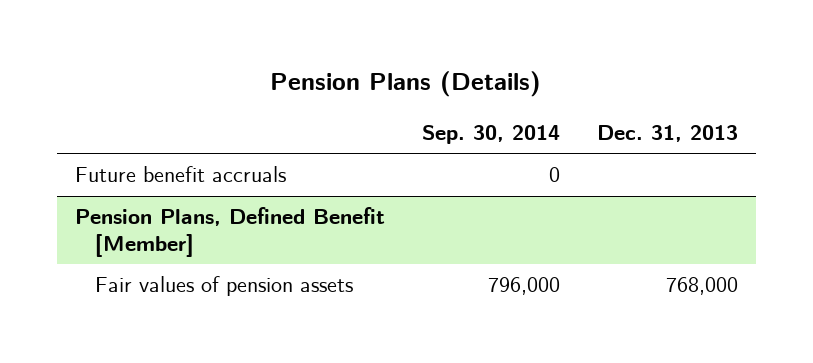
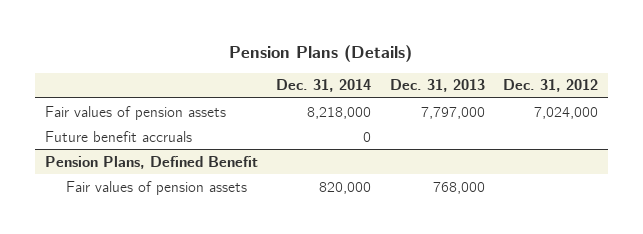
[421,124,560,144] Sep. 30, 2014 -> none
none -> [276,79,372,93] Dec. 31, 2014
none -> [503,79,599,93] Dec. 31, 2012
none -> [44,105,226,120] Fair values of pension assets
[75,207,386,257] Pension Plans, Defined Benefit [Member] -> [44,155,258,169] Pension Plans, Defined Benefit

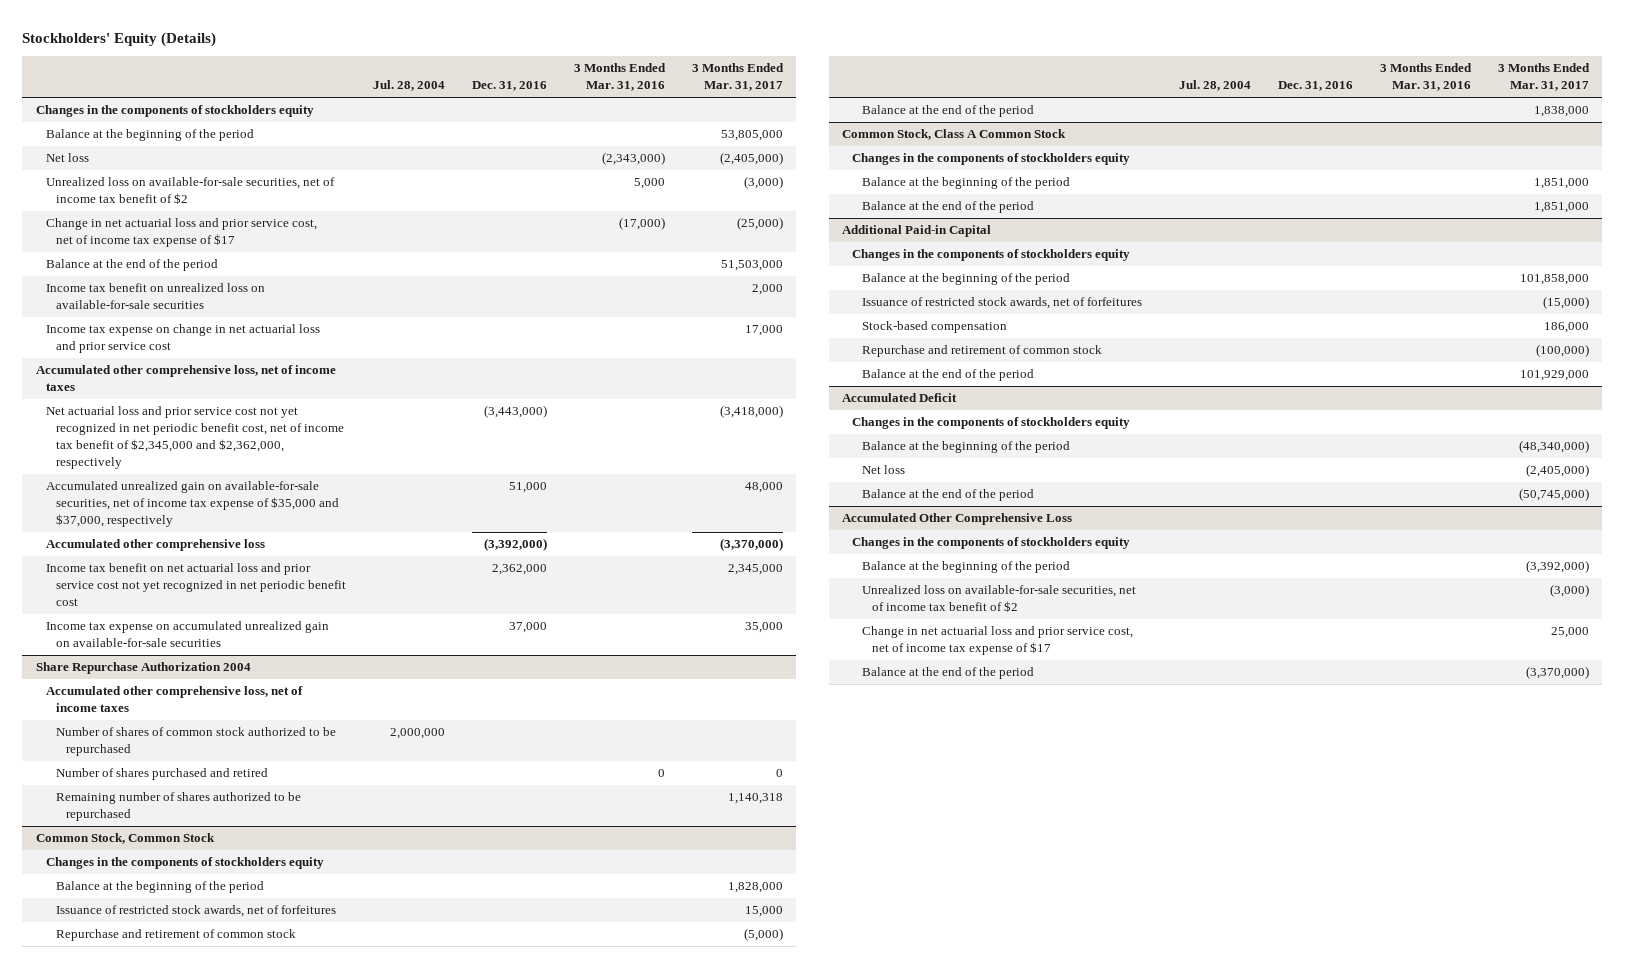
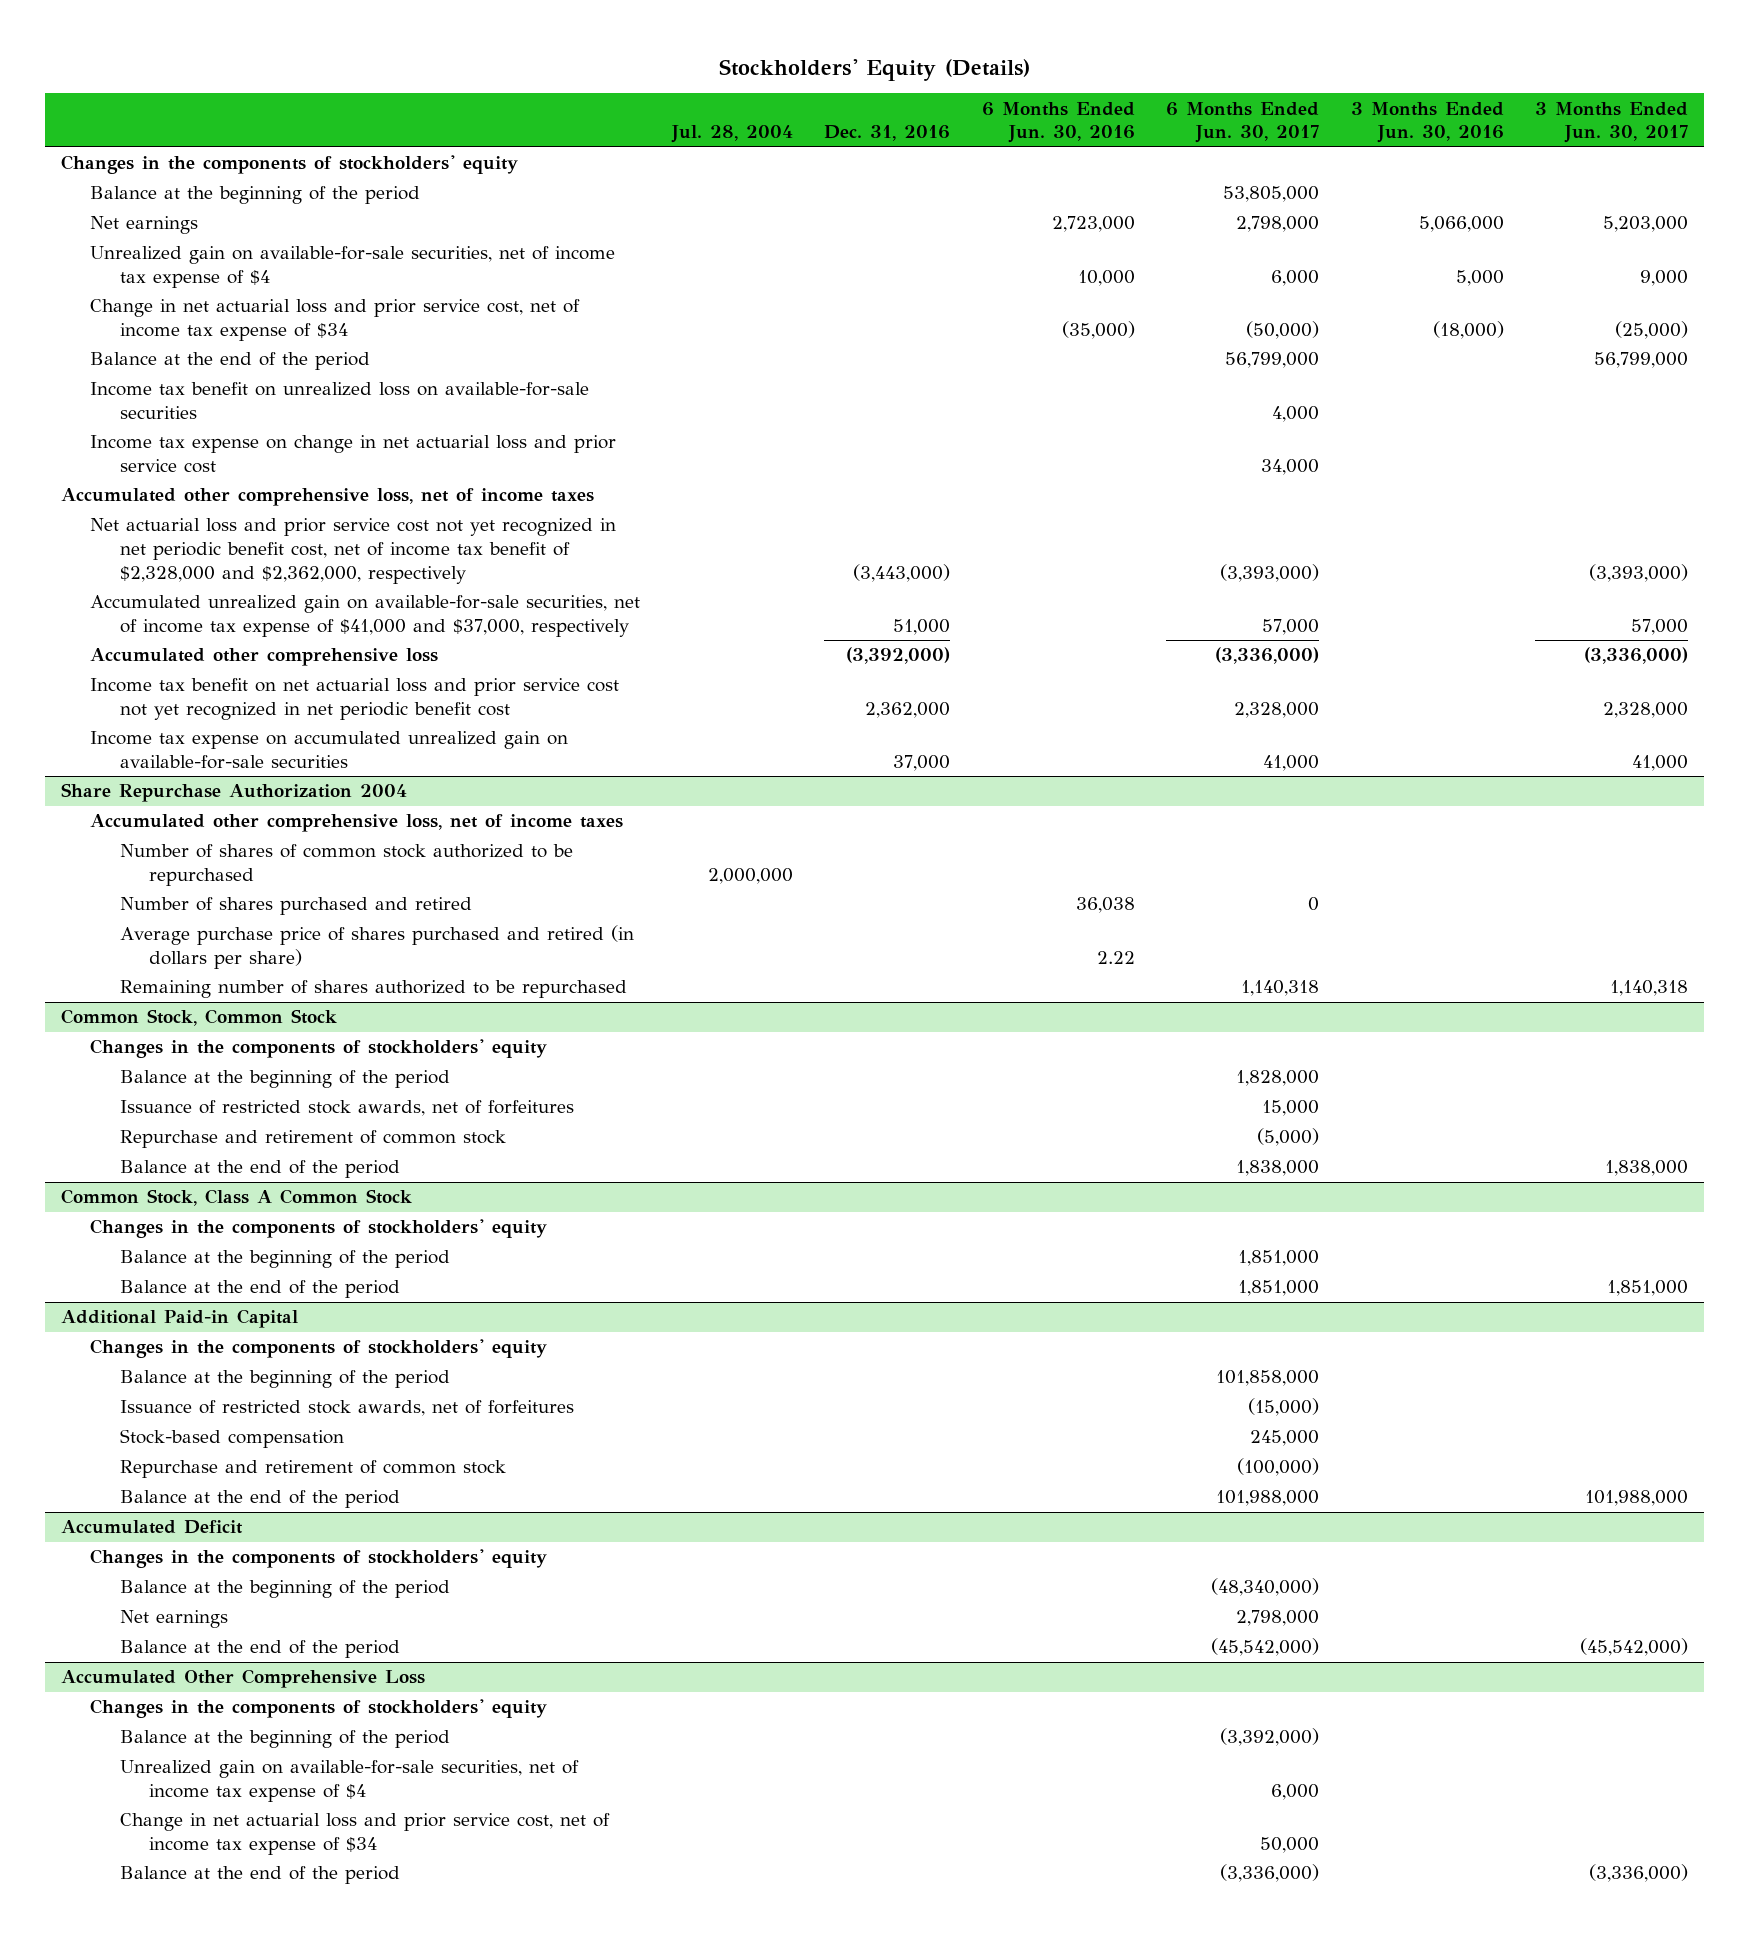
[573,63,666,92] 3 Months Ended Mar. 31, 2016 -> none
[691,63,784,92] 3 Months Ended Mar. 31, 2017 -> none
none -> [981,101,1135,144] 6 Months Ended Jun. 30, 2016
none -> [1166,101,1320,144] 6 Months Ended Jun. 30, 2017
none -> [1350,101,1504,144] 3 Months Ended Jun. 30, 2016
none -> [1535,101,1689,144] 3 Months Ended Jun. 30, 2017
[35,105,314,118] Changes in the components of stockholders equity -> [60,155,518,175] Changes in the components of stockholders' equity
[45,153,89,163] Net loss -> [90,216,199,235] Net earnings
[45,177,335,205] Unrealized loss on available-for-sale securities, net of income tax benefit of $2 -> [90,246,616,288] Unrealized gain on available-for-sale securities, net of income tax expense of $4
[45,218,317,248] Change in net actuarial loss and prior service cost, net of income tax expense of $17 -> [90,299,581,341] Change in net actuarial loss and prior service cost, net of income tax expense of $34
[45,406,344,470] Net actuarial loss and prior service cost not yet recognized in net periodic benefit cost, net of income tax benefit of $2,345,000 and $2,362,000, respectively -> [90,518,617,584] Net actuarial loss and prior service cost not yet recognized in net periodic benefit cost, net of income tax benefit of $2,328,000 and $2,362,000, respectively
[45,481,339,528] Accumulated unrealized gain on available-for-sale securities, net of income tax expense of $35,000 and $37,000, respectively -> [90,595,641,637] Accumulated unrealized gain on available-for-sale securities, net of income tax expense of $41,000 and $37,000, respectively
none -> [119,925,634,969] Average purchase price of shares purchased and retired (in dollars per share)
[45,857,324,870] Changes in the components of stockholders equity -> [90,1039,548,1059] Changes in the components of stockholders' equity
[852,153,1131,166] Changes in the components of stockholders equity -> [90,1219,548,1239] Changes in the components of stockholders' equity
[852,249,1131,262] Changes in the components of stockholders equity -> [90,1339,548,1359] Changes in the components of stockholders' equity
[852,417,1131,430] Changes in the components of stockholders equity -> [90,1549,548,1569] Changes in the components of stockholders' equity
[862,465,906,475] Net loss -> [119,1610,228,1629] Net earnings
[852,537,1131,550] Changes in the components of stockholders equity -> [90,1699,548,1719] Changes in the components of stockholders' equity
[862,585,1137,613] Unrealized loss on available-for-sale securities, net of income tax benefit of $2 -> [119,1760,579,1802] Unrealized gain on available-for-sale securities, net of income tax expense of $4
[862,626,1134,656] Change in net actuarial loss and prior service cost, net of income tax expense of $17 -> [119,1813,610,1855] Change in net actuarial loss and prior service cost, net of income tax expense of $34

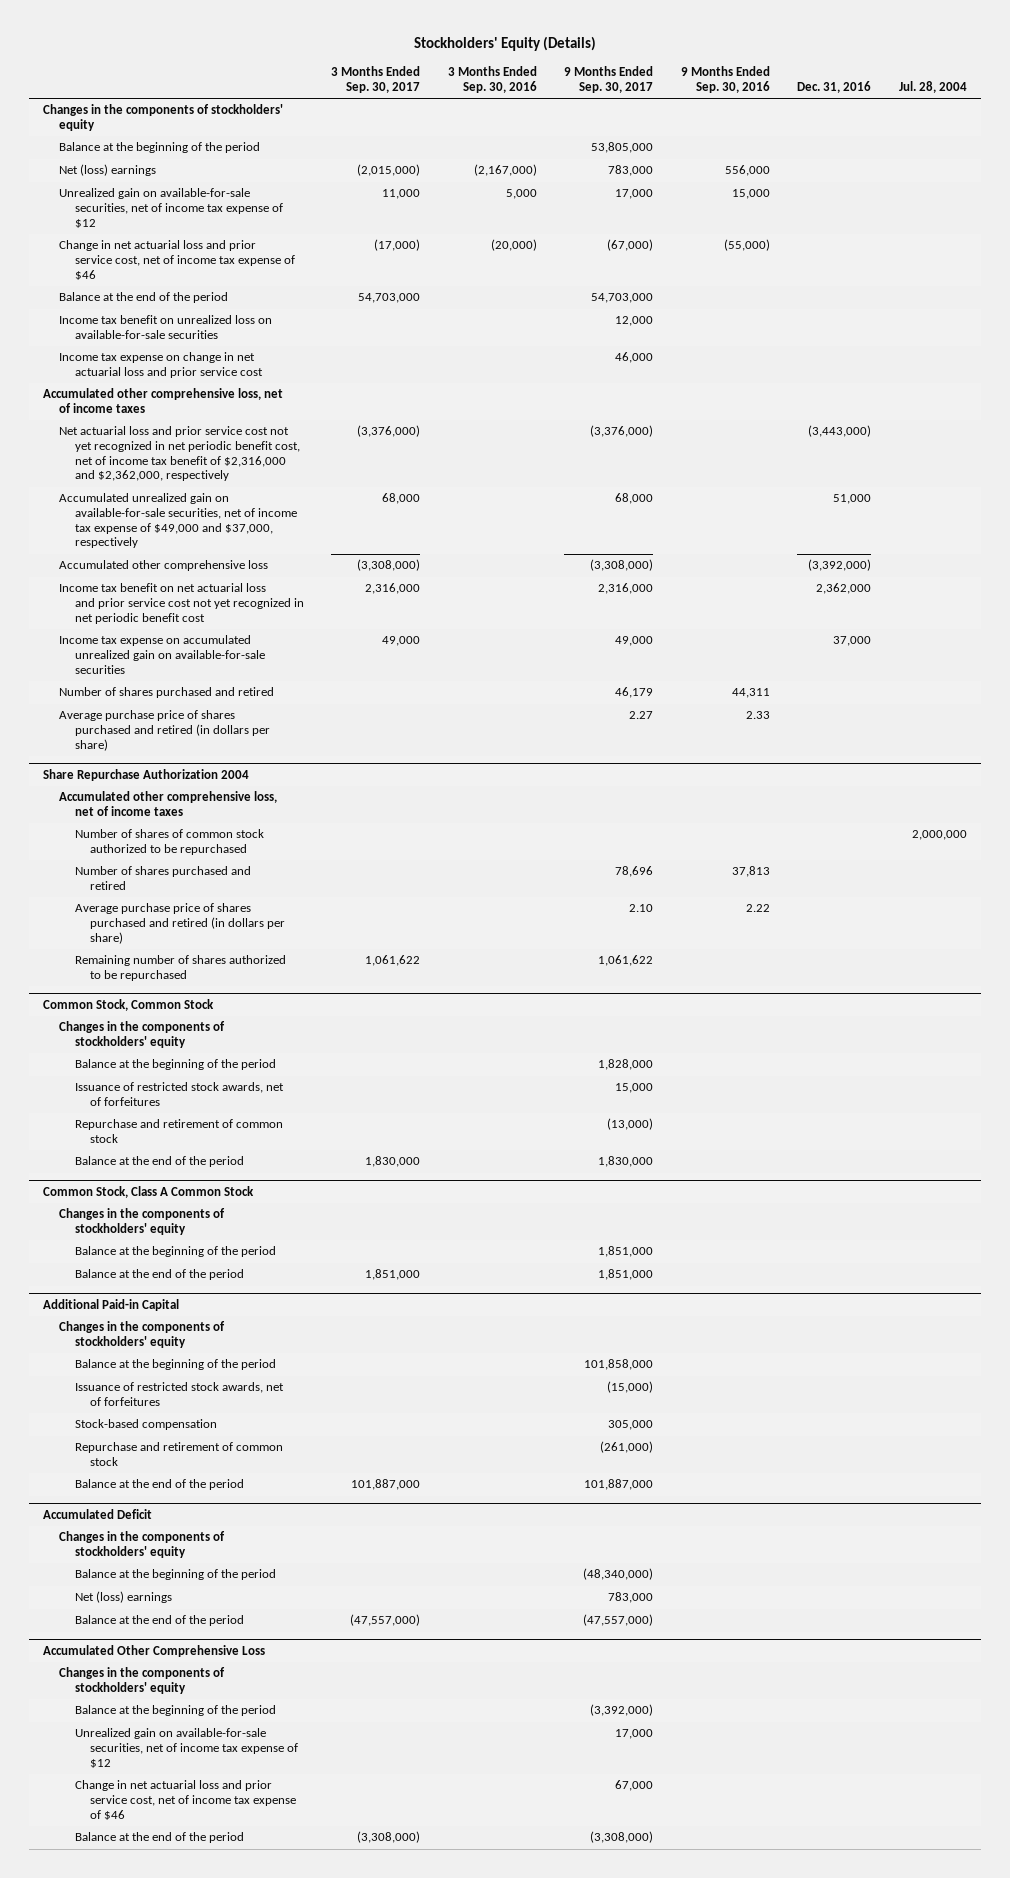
[981,101,1135,144] 6 Months Ended Jun. 30, 2016 -> none
[1166,101,1320,144] 6 Months Ended Jun. 30, 2017 -> none
[1350,101,1504,144] 3 Months Ended Jun. 30, 2016 -> none
[1535,101,1689,144] 3 Months Ended Jun. 30, 2017 -> none
none -> [331,66,421,93] 3 Months Ended Sep. 30, 2017
none -> [447,66,537,93] 3 Months Ended Sep. 30, 2016
none -> [564,66,654,93] 9 Months Ended Sep. 30, 2017
none -> [680,66,770,93] 9 Months Ended Sep. 30, 2016
[90,216,199,235] Net earnings -> [58,164,156,177] Net (loss) earnings
[90,246,616,288] Unrealized gain on available-for-sale securities, net of income tax expense of $4 -> [58,188,283,228] Unrealized gain on available-for-sale securities, net of income tax expense of $12
[90,299,581,341] Change in net actuarial loss and prior service cost, net of income tax expense of $34 -> [58,240,295,280] Change in net actuarial loss and prior service cost, net of income tax expense of $46
[90,518,617,584] Net actuarial loss and prior service cost not yet recognized in net periodic benefit cost, net of income tax benefit of $2,328,000 and $2,362,000, respectively -> [58,426,300,482] Net actuarial loss and prior service cost not yet recognized in net periodic benefit cost, net of income tax benefit of $2,316,000 and $2,362,000, respectively
[90,595,641,637] Accumulated unrealized gain on available-for-sale securities, net of income tax expense of $41,000 and $37,000, respectively -> [58,493,297,549] Accumulated unrealized gain on available-for-sale securities, net of income tax expense of $49,000 and $37,000, respectively
none -> [58,687,274,699] Number of shares purchased and retired
none -> [58,710,270,751] Average purchase price of shares purchased and retired (in dollars per share)
[119,1610,228,1629] Net earnings -> [74,1591,172,1604] Net (loss) earnings
[119,1760,579,1802] Unrealized gain on available-for-sale securities, net of income tax expense of $4 -> [74,1728,299,1768] Unrealized gain on available-for-sale securities, net of income tax expense of $12
[119,1813,610,1855] Change in net actuarial loss and prior service cost, net of income tax expense of $34 -> [74,1780,297,1820] Change in net actuarial loss and prior service cost, net of income tax expense of $46

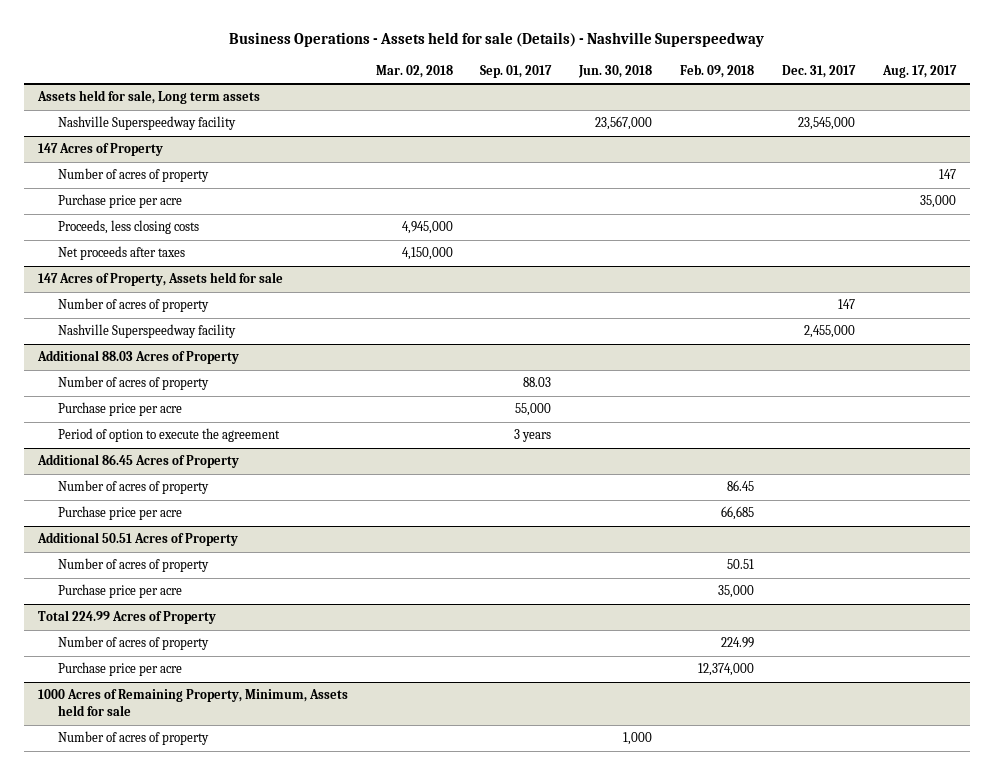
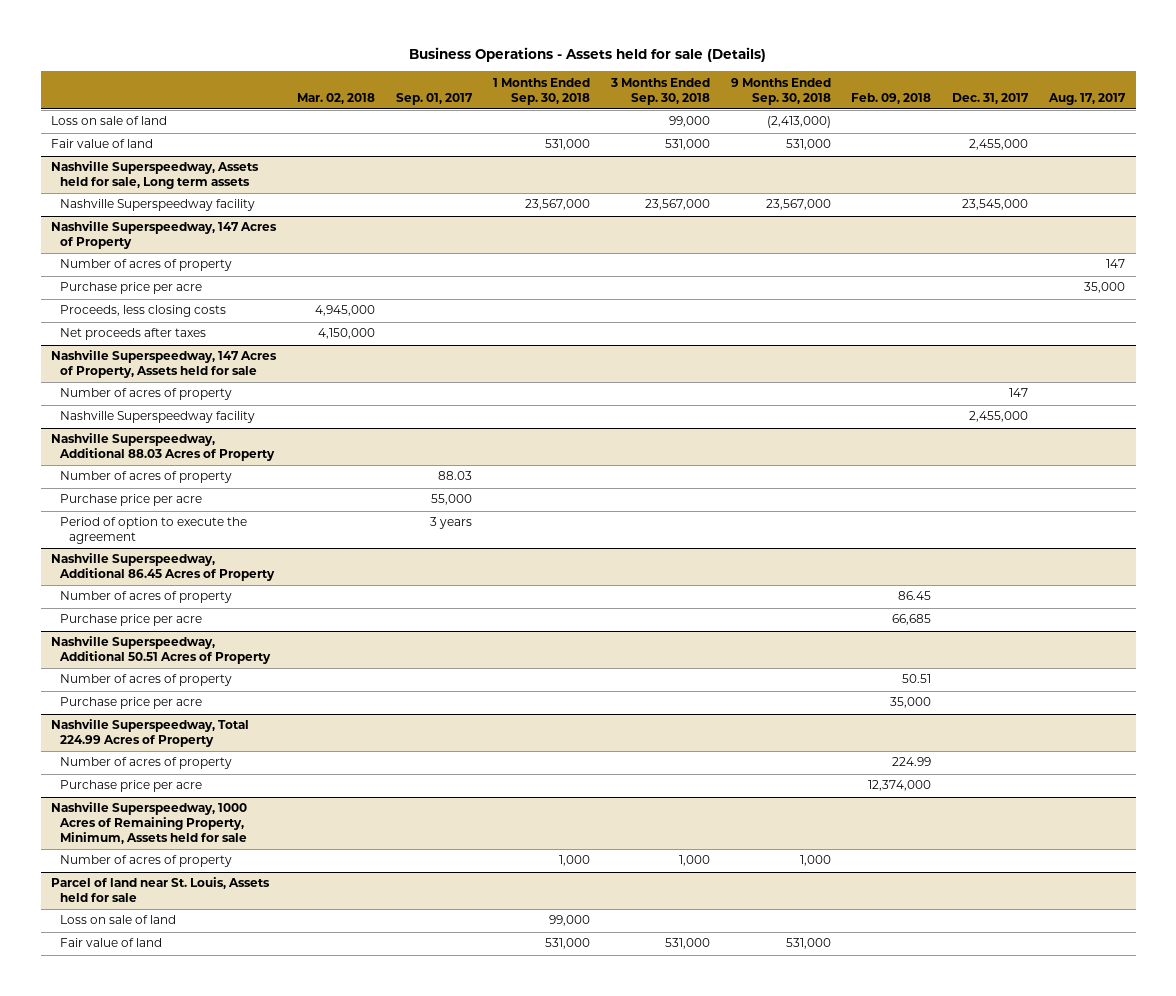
[228,32,764,48] Business Operations - Assets held for sale (Details) - Nashville Superspeedway -> [409,47,767,63] Business Operations - Assets held for sale (Details)
[578,64,653,78] Jun. 30, 2018 -> none
none -> [492,77,590,105] 1 Months Ended Sep. 30, 2018
none -> [609,77,710,105] 3 Months Ended Sep. 30, 2018
none -> [730,77,831,105] 9 Months Ended Sep. 30, 2018
none -> [51,116,168,126] Loss on sale of land
none -> [51,139,154,149] Fair value of land
[36,90,260,105] Assets held for sale, Long term assets -> [51,161,260,190] Nashville Superspeedway, Assets held for sale, Long term assets
[37,143,163,157] 147 Acres of Property -> [51,221,278,250] Nashville Superspeedway, 147 Acres of Property
[37,272,283,287] 147 Acres of Property, Assets held for sale -> [51,350,278,379] Nashville Superspeedway, 147 Acres of Property, Assets held for sale
[36,350,239,365] Additional 88.03 Acres of Property -> [51,433,275,462] Nashville Superspeedway, Additional 88.03 Acres of Property
[36,454,239,469] Additional 86.45 Acres of Property -> [51,553,275,582] Nashville Superspeedway, Additional 86.45 Acres of Property
[36,532,238,547] Additional 50.51 Acres of Property -> [51,636,271,665] Nashville Superspeedway, Additional 50.51 Acres of Property
[37,610,216,625] Total 224.99 Acres of Property -> [51,719,250,748] Nashville Superspeedway, Total 224.99 Acres of Property
[37,689,348,717] 1000 Acres of Remaining Property, Minimum, Assets held for sale -> [51,802,248,845] Nashville Superspeedway, 1000 Acres of Remaining Property, Minimum, Assets held for sale
none -> [51,877,271,903] Parcel of land near St. Louis, Assets held for sale
none -> [59,915,176,925] Loss on sale of land
none -> [59,938,162,948] Fair value of land

